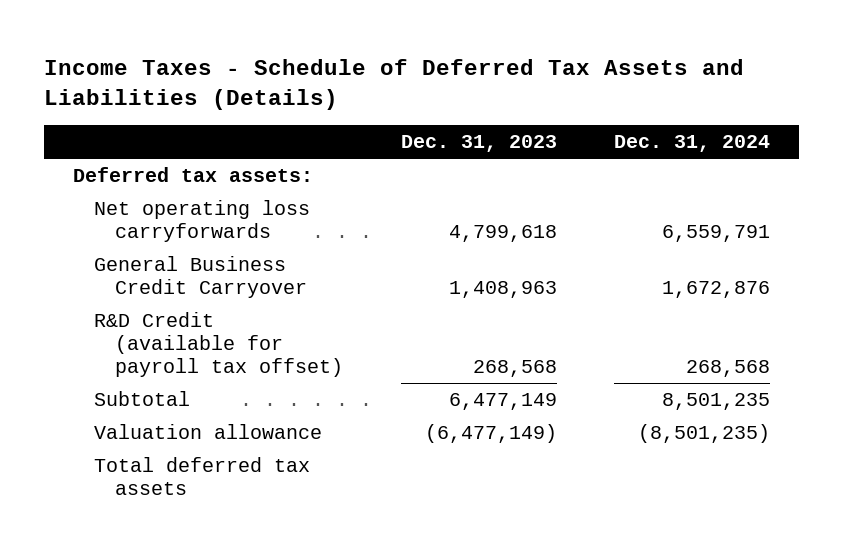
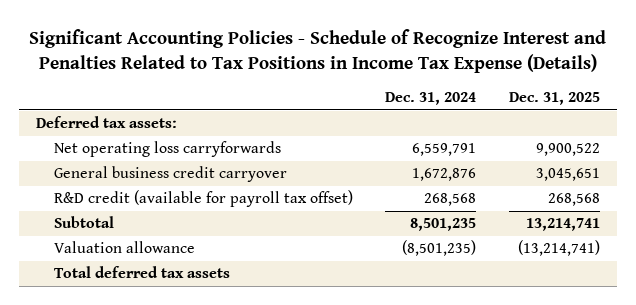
[43,58,744,111] Income Taxes - Schedule of Deferred Tax Assets and Liabilities (Details) -> [29,29,607,73] Significant Accounting Policies - Schedule of Recognize Interest and Penalties Related to Tax Positions in Income Tax Expense (Details)
[400,135,557,153] Dec. 31, 2023 -> none
none -> [509,92,601,106] Dec. 31, 2025
[94,255,308,298] General Business Credit Carryover -> [53,166,287,183] General business credit carryover
[94,311,344,377] R&D Credit (available for payroll tax offset) -> [53,190,353,208] R&D credit (available for payroll tax offset)

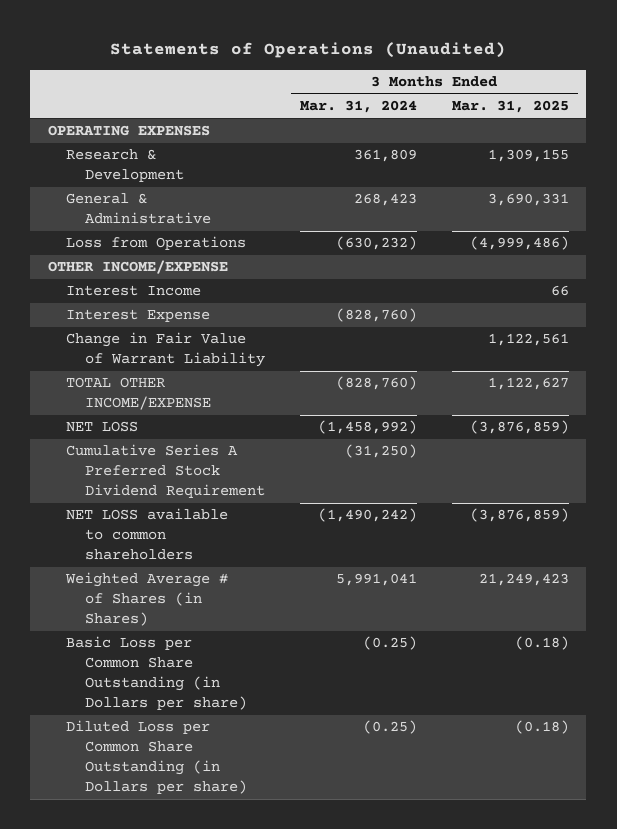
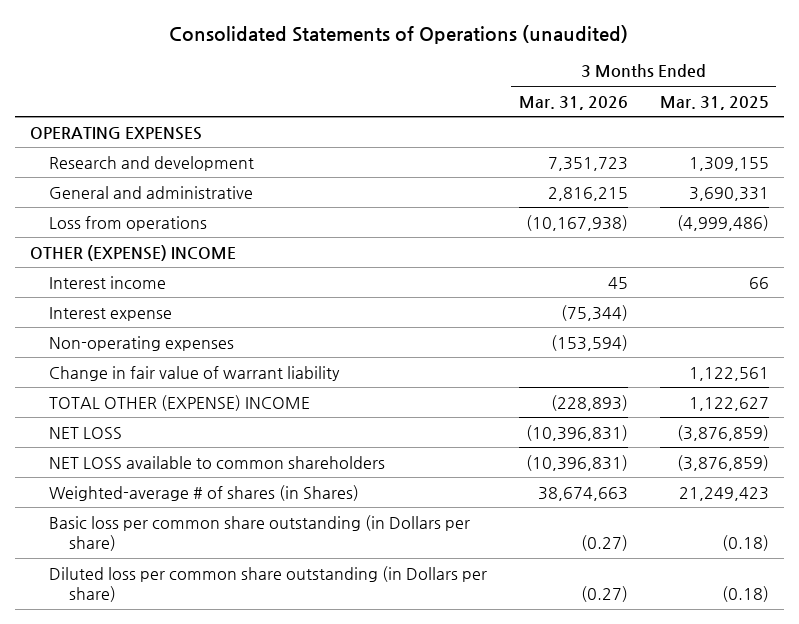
[110,42,507,59] Statements of Operations (Unaudited) -> [169,24,629,44] Consolidated Statements of Operations (unaudited)
[299,100,417,114] Mar. 31, 2024 -> none
none -> [519,95,629,110] Mar. 31, 2026
[66,149,185,183] Research & Development -> [49,155,255,171] Research and development
[66,193,212,225] General & Administrative -> [49,185,254,199] General and administrative
[66,236,247,251] Loss from Operations -> [49,215,208,231] Loss from operations
[47,260,228,275] OTHER INCOME/EXPENSE -> [30,244,237,261] OTHER (EXPENSE) INCOME
[66,285,202,297] Interest Income -> [49,275,167,289] Interest income
[66,309,211,323] Interest Expense -> [49,306,173,321] Interest expense
none -> [49,335,235,351] Non-operating expenses
[66,332,266,368] Change in Fair Value of Warrant Liability -> [49,365,341,381] Change in fair value of warrant liability
[66,377,212,411] TOTAL OTHER INCOME/EXPENSE -> [49,394,311,411] TOTAL OTHER (EXPENSE) INCOME
[66,444,266,499] Cumulative Series A Preferred Stock Dividend Requirement -> none
[65,572,229,627] Weighted Average # of Shares (in Shares) -> [49,484,360,501] Weighted-average # of shares (in Shares)
[66,636,248,711] Basic Loss per Common Share Outstanding (in Dollars per share) -> [49,514,471,552] Basic loss per common share outstanding (in Dollars per share)
[66,720,248,795] Diluted Loss per Common Share Outstanding (in Dollars per share) -> [49,565,488,603] Diluted loss per common share outstanding (in Dollars per share)

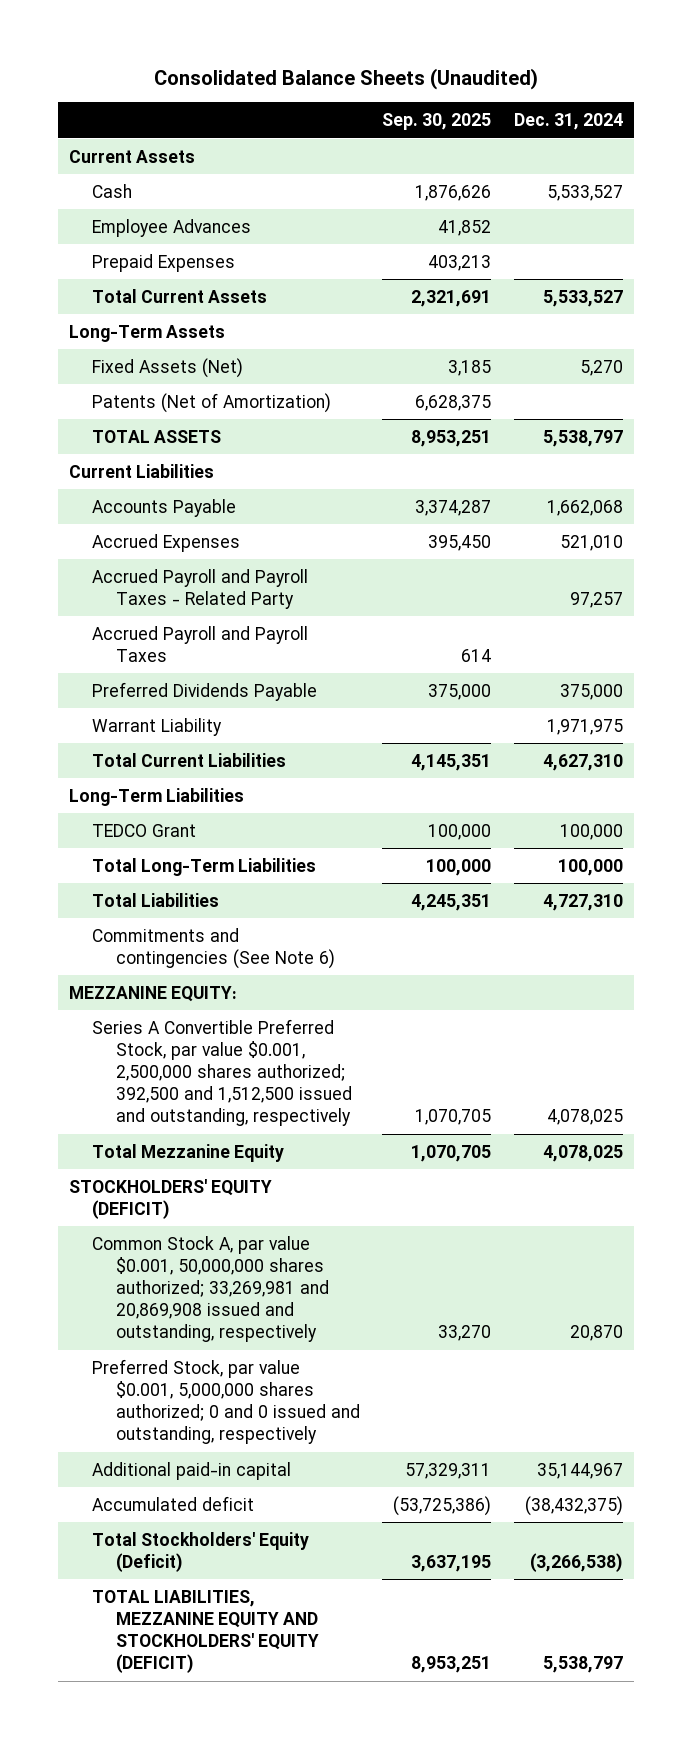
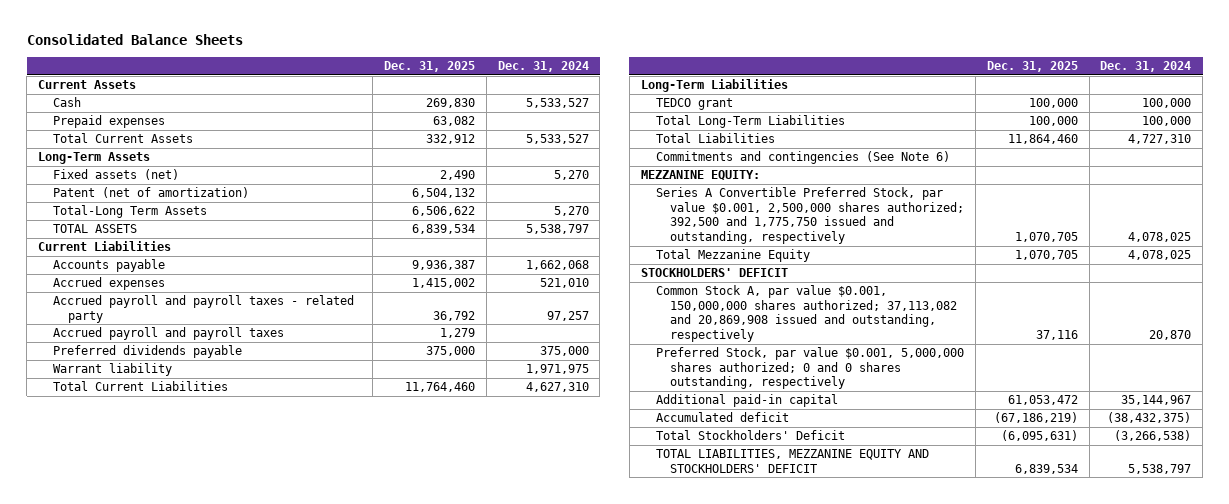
[153,67,538,90] Consolidated Balance Sheets (Unaudited) -> [26,34,243,46] Consolidated Balance Sheets
[382,113,492,131] Sep. 30, 2025 -> none
none -> [384,61,476,73] Dec. 31, 2025
[92,218,252,237] Employee Advances -> none
[92,253,236,272] Prepaid Expenses -> [52,115,165,129] Prepaid expenses
[92,357,244,378] Fixed Assets (Net) -> [52,169,179,181] Fixed assets (net)
[92,392,332,413] Patents (Net of Amortization) -> [52,187,249,199] Patent (net of amortization)
none -> [52,205,207,219] Total-Long Term Assets
[92,498,237,517] Accounts Payable -> [52,259,165,273] Accounts payable
[92,533,241,552] Accrued Expenses -> [52,277,165,291] Accrued expenses
[92,568,309,609] Accrued Payroll and Payroll Taxes - Related Party -> [52,295,354,323] Accrued payroll and payroll taxes - related party
[92,625,309,662] Accrued Payroll and Payroll Taxes -> [52,327,284,341] Accrued payroll and payroll taxes
[92,681,318,701] Preferred Dividends Payable -> [52,345,242,359] Preferred dividends payable
[92,717,223,736] Warrant Liability -> [52,363,172,377] Warrant liability
[92,823,197,837] TEDCO Grant -> [655,98,733,111] TEDCO grant
[92,1018,353,1127] Series A Convertible Preferred Stock, par value $0.001, 2,500,000 shares authorized; 392,500 and 1,512,500 issued and outstanding, respectively -> [655,187,965,245] Series A Convertible Preferred Stock, par value $0.001, 2,500,000 shares authorized; 392,500 and 1,775,750 issued and outstanding, respectively
[68,1178,272,1219] STOCKHOLDERS' EQUITY (DEFICIT) -> [640,268,788,278] STOCKHOLDERS' DEFICIT
[92,1235,330,1343] Common Stock A, par value $0.001, 50,000,000 shares authorized; 33,269,981 and 20,869,908 issued and outstanding, respectively -> [655,285,958,343] Common Stock A, par value $0.001, 150,000,000 shares authorized; 37,113,082 and 20,869,908 issued and outstanding, respectively
[92,1358,361,1445] Preferred Stock, par value $0.001, 5,000,000 shares authorized; 0 and 0 issued and outstanding, respectively -> [655,347,964,390] Preferred Stock, par value $0.001, 5,000,000 shares authorized; 0 and 0 shares outstanding, respectively
[92,1531,310,1572] Total Stockholders' Equity (Deficit) -> [655,430,845,441] Total Stockholders' Deficit
[92,1589,320,1674] TOTAL LIABILITIES, MEZZANINE EQUITY AND STOCKHOLDERS' EQUITY (DEFICIT) -> [655,449,929,473] TOTAL LIABILITIES, MEZZANINE EQUITY AND STOCKHOLDERS' DEFICIT

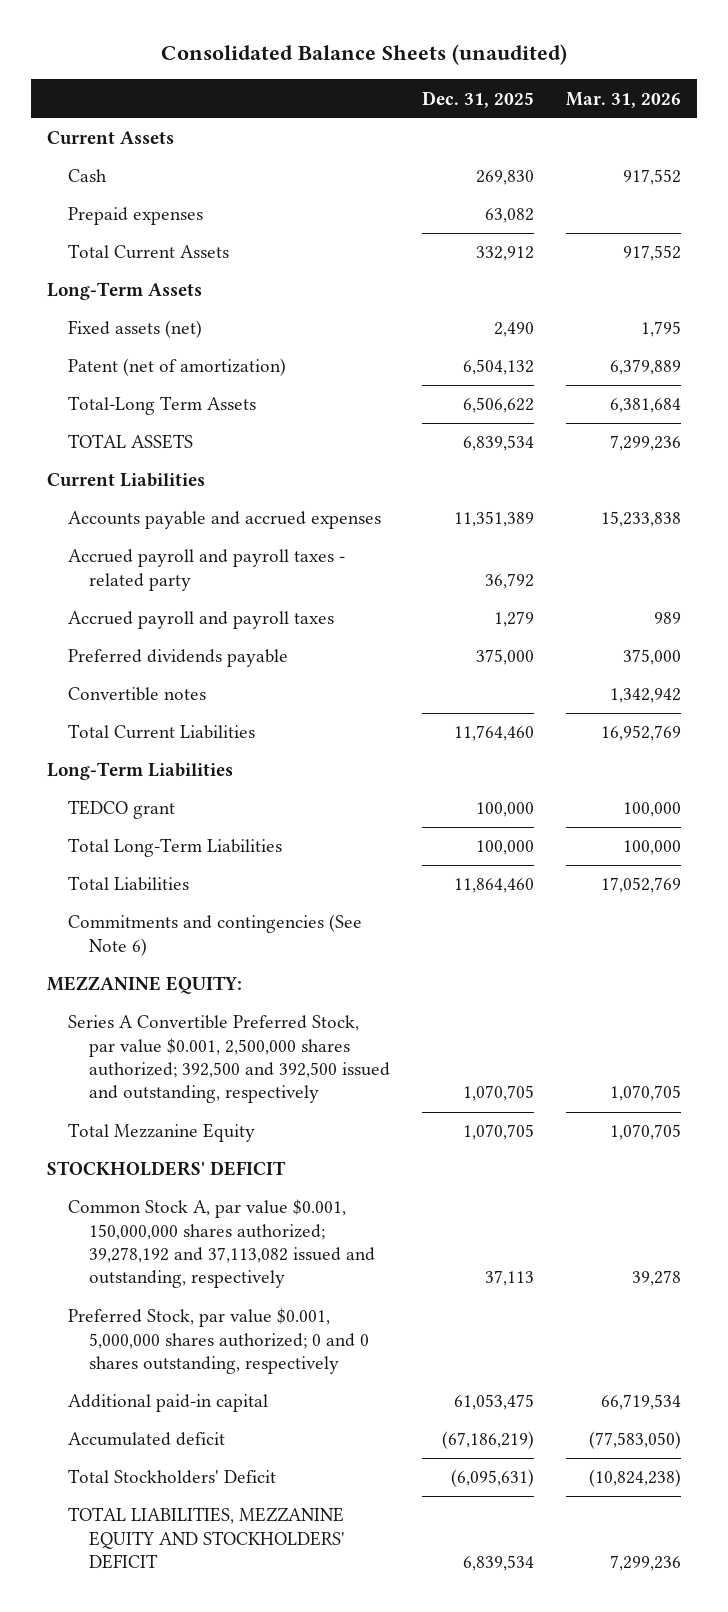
[26,34,243,46] Consolidated Balance Sheets -> [160,44,567,66] Consolidated Balance Sheets (unaudited)
[497,61,589,73] Dec. 31, 2024 -> none
none -> [566,91,682,108] Mar. 31, 2026
[52,259,165,273] Accounts payable -> none
[52,277,165,291] Accrued expenses -> none
none -> [68,511,382,530] Accounts payable and accrued expenses
[52,363,172,377] Warrant liability -> none
none -> [68,687,207,702] Convertible notes
[655,187,965,245] Series A Convertible Preferred Stock, par value $0.001, 2,500,000 shares authorized; 392,500 and 1,775,750 issued and outstanding, respectively -> [68,1015,391,1104] Series A Convertible Preferred Stock, par value $0.001, 2,500,000 shares authorized; 392,500 and 392,500 issued and outstanding, respectively
[655,285,958,343] Common Stock A, par value $0.001, 150,000,000 shares authorized; 37,113,082 and 20,869,908 issued and outstanding, respectively -> [68,1199,376,1289] Common Stock A, par value $0.001, 150,000,000 shares authorized; 39,278,192 and 37,113,082 issued and outstanding, respectively
[1035,330,1078,341] 37,116 -> [485,1270,535,1287] 37,113
[1007,395,1078,406] 61,053,472 -> [454,1394,535,1411] 61,053,475

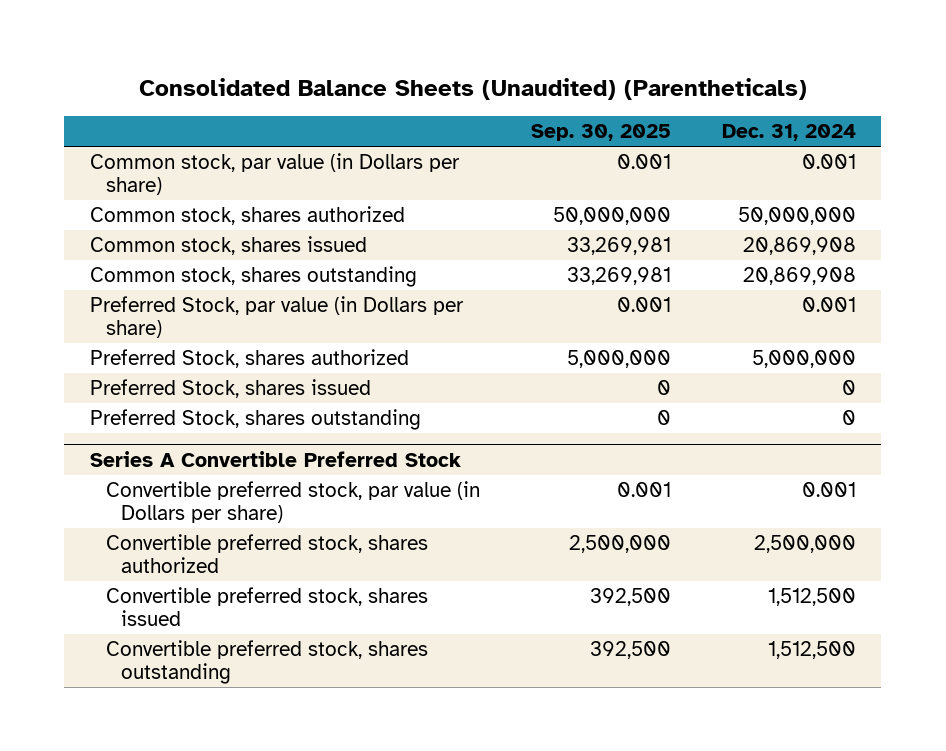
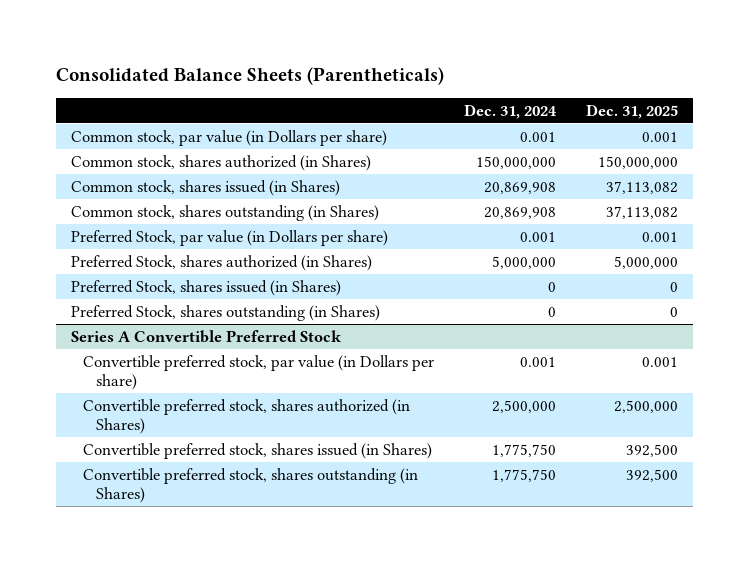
[138,78,807,101] Consolidated Balance Sheets (Unaudited) (Parentheticals) -> [55,67,444,86] Consolidated Balance Sheets (Parentheticals)
[530,124,671,142] Sep. 30, 2025 -> none
none -> [585,103,678,119] Dec. 31, 2025
[89,205,405,225] Common stock, shares authorized -> [70,154,371,171] Common stock, shares authorized (in Shares)
[737,206,856,225] 50,000,000 -> [476,155,557,169] 150,000,000
[89,235,367,255] Common stock, shares issued -> [70,179,340,196] Common stock, shares issued (in Shares)
[89,265,417,287] Common stock, shares outstanding -> [70,204,379,221] Common stock, shares outstanding (in Shares)
[89,348,409,368] Preferred Stock, shares authorized -> [70,254,372,271] Preferred Stock, shares authorized (in Shares)
[89,378,371,398] Preferred Stock, shares issued -> [70,279,341,296] Preferred Stock, shares issued (in Shares)
[89,408,421,430] Preferred Stock, shares outstanding -> [70,304,380,321] Preferred Stock, shares outstanding (in Shares)
[105,533,428,574] Convertible preferred stock, shares authorized -> [83,398,411,435] Convertible preferred stock, shares authorized (in Shares)
[105,586,428,627] Convertible preferred stock, shares issued -> [83,442,433,459] Convertible preferred stock, shares issued (in Shares)
[767,587,856,606] 1,512,500 -> [492,443,557,457] 1,775,750
[105,639,428,685] Convertible preferred stock, shares outstanding -> [83,467,419,504] Convertible preferred stock, shares outstanding (in Shares)
[767,640,856,659] 1,512,500 -> [492,468,557,482] 1,775,750

